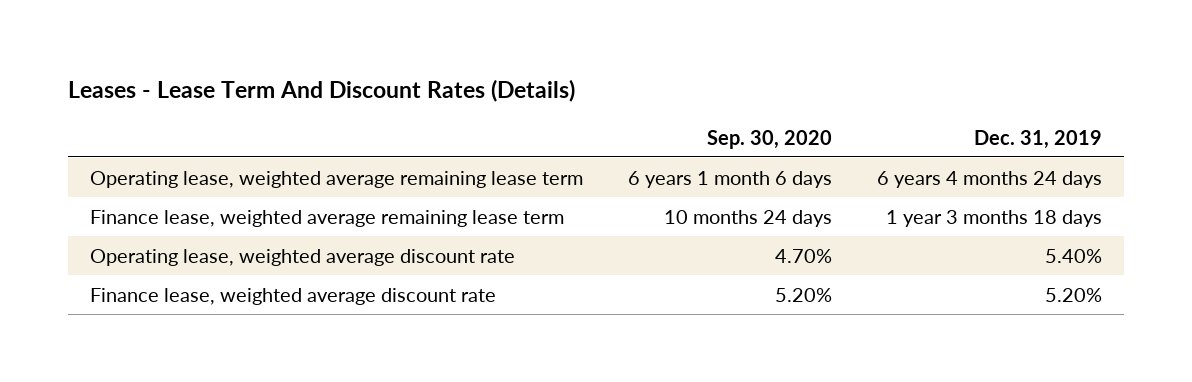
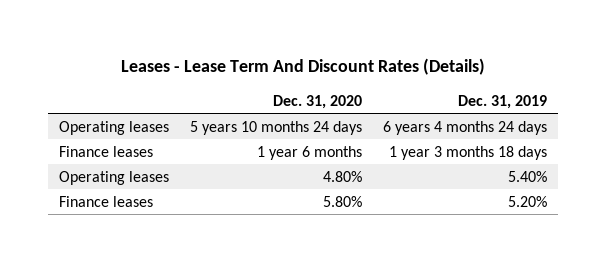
[706,129,832,149] Sep. 30, 2020 -> none
none -> [273,94,363,109] Dec. 31, 2020
[90,170,584,188] Operating lease, weighted average remaining lease term -> [58,120,169,135] Operating leases
[90,209,565,227] Finance lease, weighted average remaining lease term -> [58,145,153,157] Finance leases
[90,248,516,266] Operating lease, weighted average discount rate -> [58,170,169,185] Operating leases
[90,287,497,305] Finance lease, weighted average discount rate -> [58,195,153,207] Finance leases

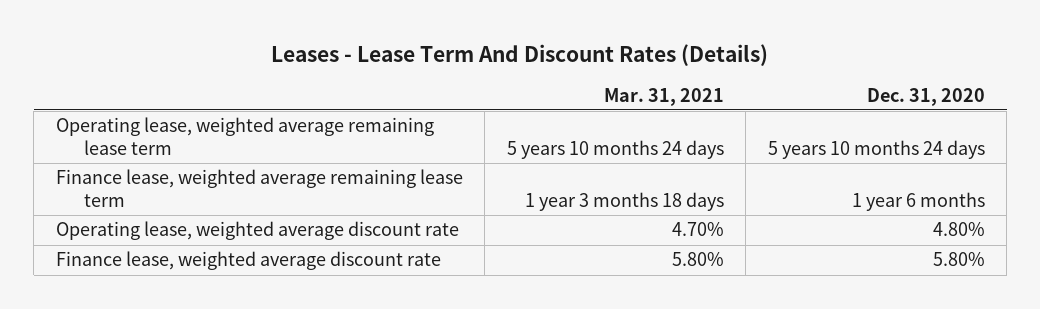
[458,94,548,109] Dec. 31, 2019 -> none
none -> [603,87,724,106] Mar. 31, 2021
[58,120,169,135] Operating leases -> [55,117,434,156] Operating lease, weighted average remaining lease term
[58,145,153,157] Finance leases -> [55,169,463,208] Finance lease, weighted average remaining lease term
[58,170,169,185] Operating leases -> [55,221,459,241] Operating lease, weighted average discount rate
[58,195,153,207] Finance leases -> [55,251,441,271] Finance lease, weighted average discount rate

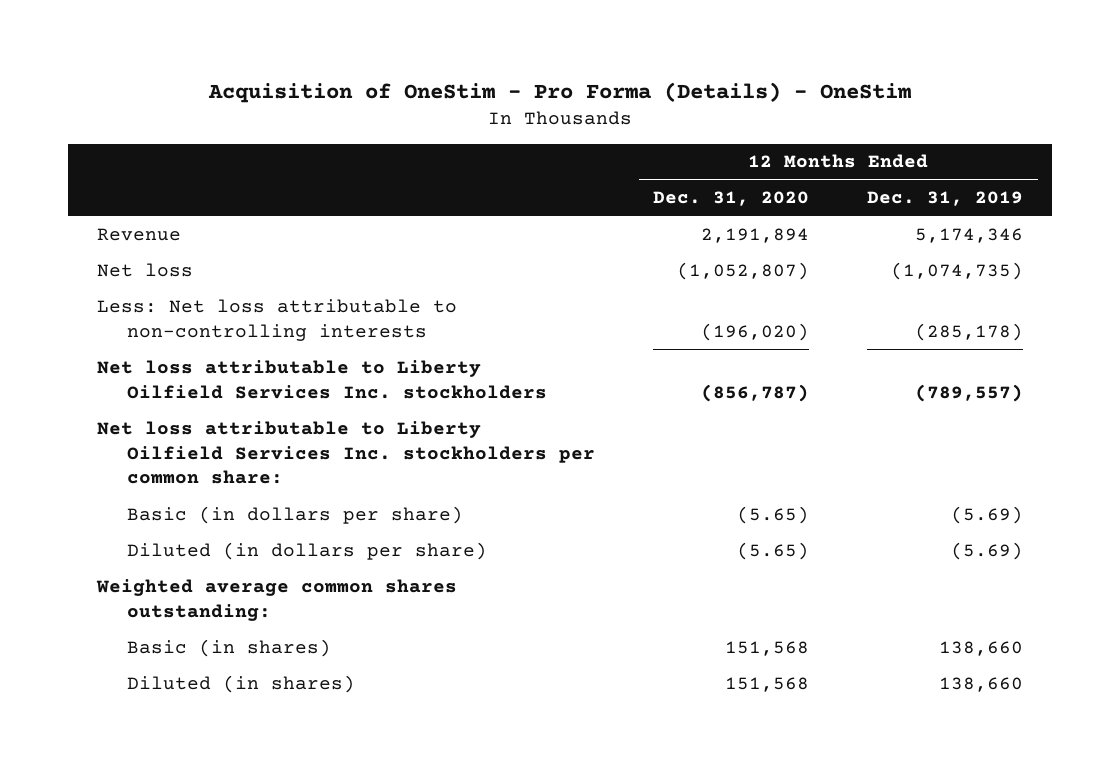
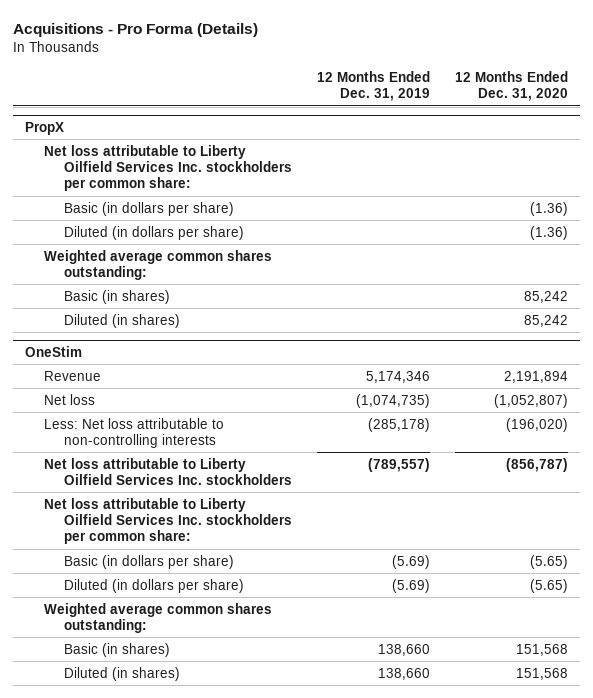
[208,81,912,103] Acquisition of OneStim - Pro Forma (Details) - OneStim -> [12,22,258,37] Acquisitions - Pro Forma (Details)
none -> [25,121,65,135] PropX
none -> [44,144,292,192] Net loss attributable to Liberty Oilfield Services Inc. stockholders per common share:
none -> [63,201,234,216] Basic (in dollars per share)
none -> [63,225,244,240] Diluted (in dollars per share)
none -> [44,249,273,280] Weighted average common shares outstanding:
none -> [63,289,170,304] Basic (in shares)
none -> [63,313,180,328] Diluted (in shares)
none -> [25,345,83,357] OneStim

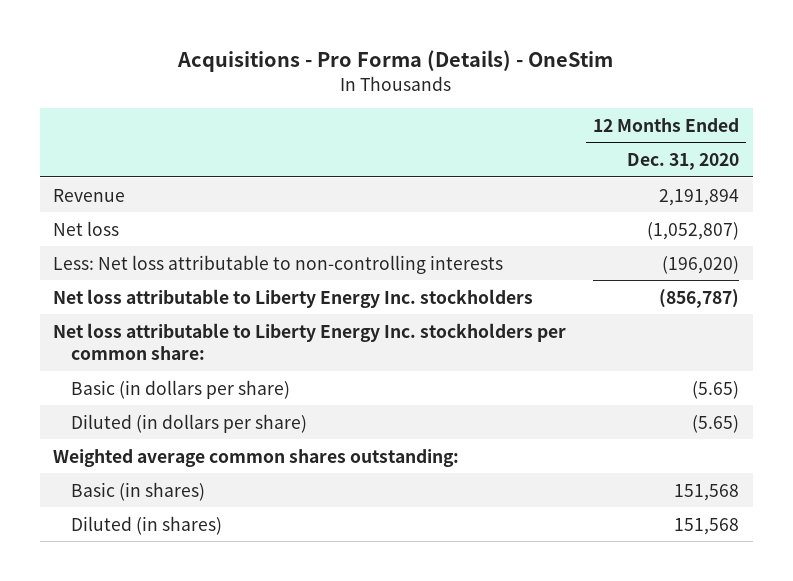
[12,22,258,37] Acquisitions - Pro Forma (Details) -> [177,50,614,73] Acquisitions - Pro Forma (Details) - OneStim
[316,70,430,102] 12 Months Ended Dec. 31, 2019 -> none
[25,121,65,135] PropX -> none
[44,144,292,192] Net loss attributable to Liberty Oilfield Services Inc. stockholders per common share: -> none
[63,201,234,216] Basic (in dollars per share) -> none
[63,225,244,240] Diluted (in dollars per share) -> none
[44,249,273,280] Weighted average common shares outstanding: -> none
[63,289,170,304] Basic (in shares) -> none
[63,313,180,328] Diluted (in shares) -> none
[25,345,83,357] OneStim -> none
[44,457,292,485] Net loss attributable to Liberty Oilfield Services Inc. stockholders -> [53,288,534,308] Net loss attributable to Liberty Energy Inc. stockholders
[44,497,292,545] Net loss attributable to Liberty Oilfield Services Inc. stockholders per common share: -> [53,322,567,361] Net loss attributable to Liberty Energy Inc. stockholders per common share:

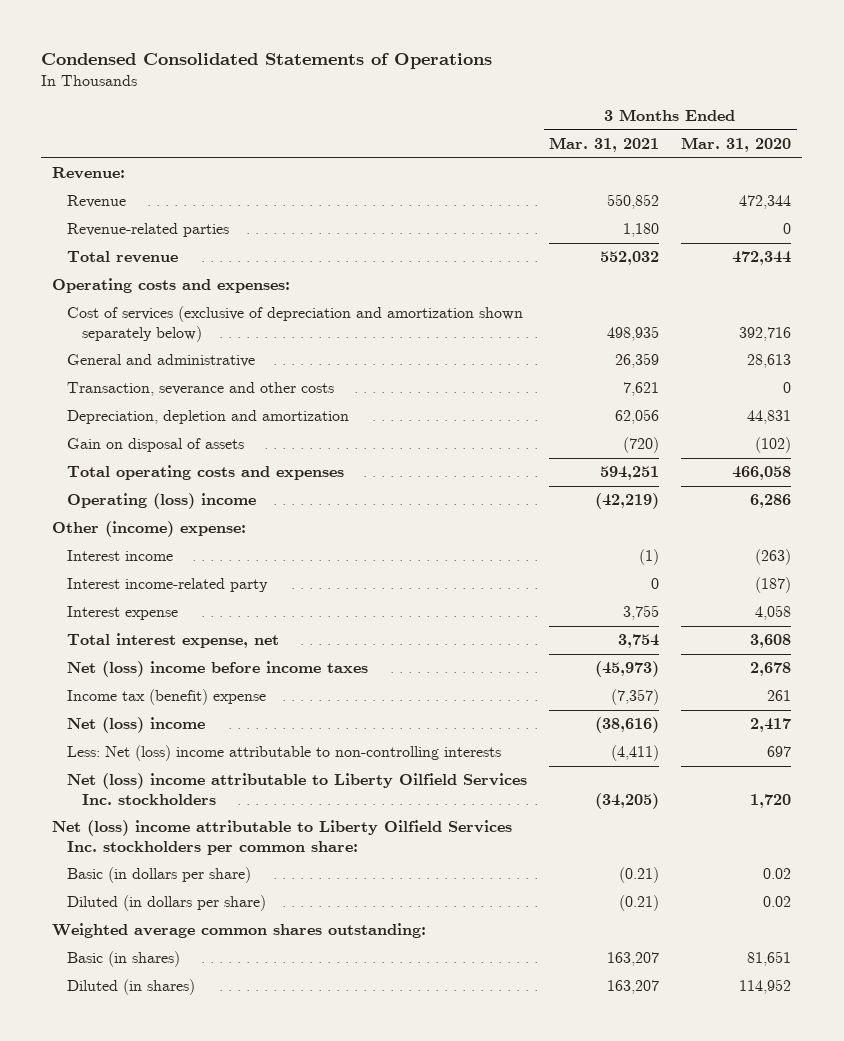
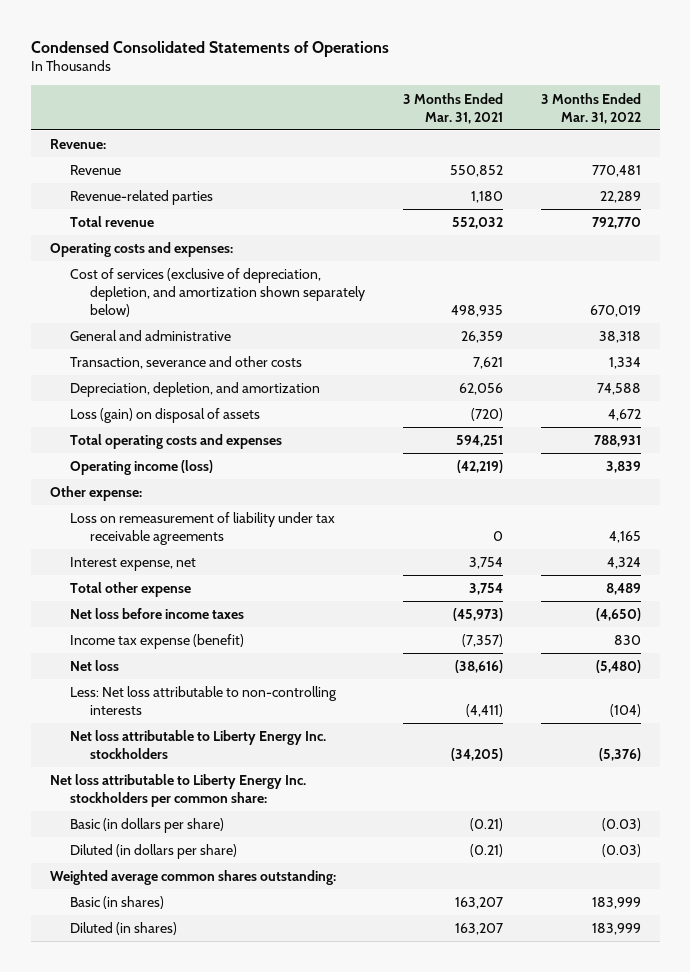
[681,136,792,152] Mar. 31, 2020 -> none
none -> [540,92,641,124] 3 Months Ended Mar. 31, 2022
[67,306,524,342] Cost of services (exclusive of depreciation and amortization shown separately below) -> [69,268,365,318] Cost of services (exclusive of depreciation, depletion, and amortization shown separately below)
[67,410,350,425] Depreciation, depletion and amortization -> [69,382,320,398] Depreciation, depletion, and amortization
[67,438,245,453] Gain on disposal of assets -> [69,408,260,424] Loss (gain) on disposal of assets
[67,550,174,562] Interest income -> none
[67,578,269,593] Interest income-related party -> none
[67,493,257,510] Operating (loss) income -> [69,460,213,476] Operating income (loss)
[52,521,247,538] Other (income) expense: -> [49,486,142,502] Other expense:
none -> [69,512,335,546] Loss on remeasurement of liability under tax receivable agreements
[67,606,179,621] Interest expense -> [69,557,196,572] Interest expense, net
[623,605,660,621] 3,755 -> [468,557,503,570] 3,754
[67,633,280,649] Total interest expense, net -> [69,582,191,598] Total other expense
[67,661,369,678] Net (loss) income before income taxes -> [69,608,244,620] Net loss before income taxes
[67,689,267,706] Income tax (benefit) expense -> [69,634,244,650] Income tax expense (benefit)
[67,717,206,734] Net (loss) income -> [69,660,119,672] Net loss
[67,745,502,762] Less: Net (loss) income attributable to non-controlling interests -> [69,686,337,716] Less: Net loss attributable to non-controlling interests
[67,773,528,805] Net (loss) income attributable to Liberty Oilfield Services Inc. stockholders -> [69,730,326,760] Net loss attributable to Liberty Energy Inc. stockholders
[52,820,513,855] Net (loss) income attributable to Liberty Oilfield Services Inc. stockholders per common share: -> [49,774,306,808] Net loss attributable to Liberty Energy Inc. stockholders per common share:

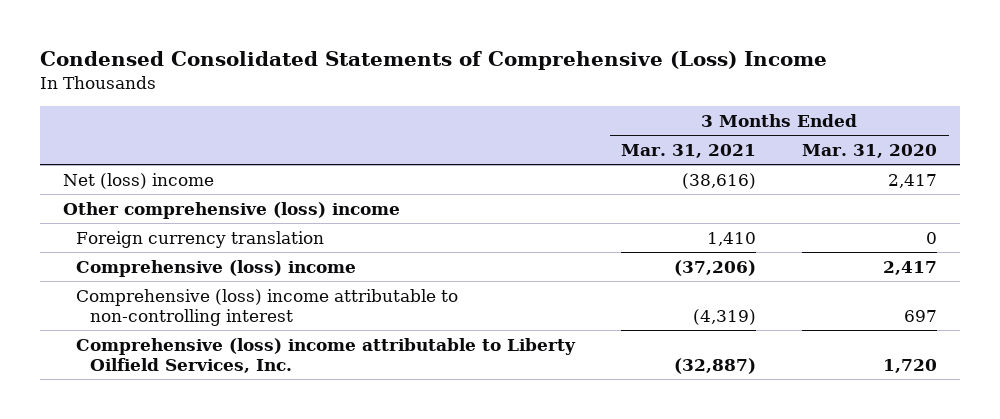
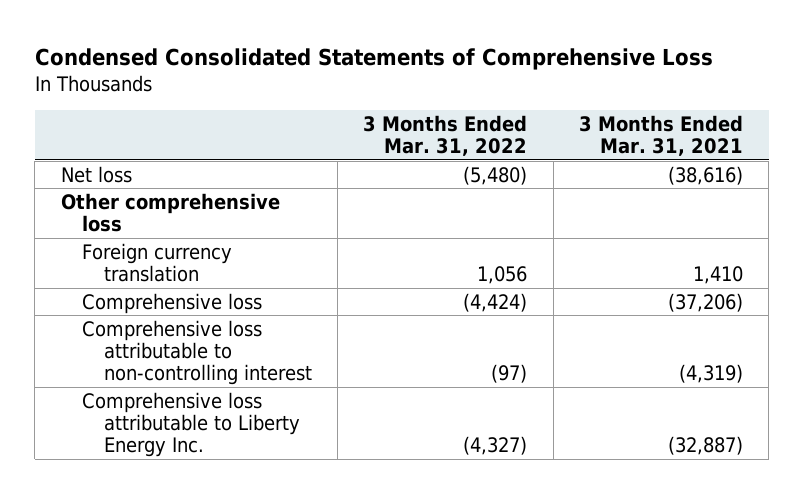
[39,51,827,71] Condensed Consolidated Statements of Comprehensive (Loss) Income -> [34,47,713,70] Condensed Consolidated Statements of Comprehensive Loss
[802,144,938,159] Mar. 31, 2020 -> none
none -> [363,114,528,157] 3 Months Ended Mar. 31, 2022
[62,172,214,189] Net (loss) income -> [60,165,132,183] Net loss
[62,201,400,219] Other comprehensive (loss) income -> [60,192,280,233] Other comprehensive loss
[76,259,357,277] Comprehensive (loss) income -> [82,292,263,314] Comprehensive loss
[76,288,459,326] Comprehensive (loss) income attributable to non-controlling interest -> [82,319,312,386] Comprehensive loss attributable to non-controlling interest
[76,337,577,373] Comprehensive (loss) income attributable to Liberty Oilfield Services, Inc. -> [82,391,300,458] Comprehensive loss attributable to Liberty Energy Inc.

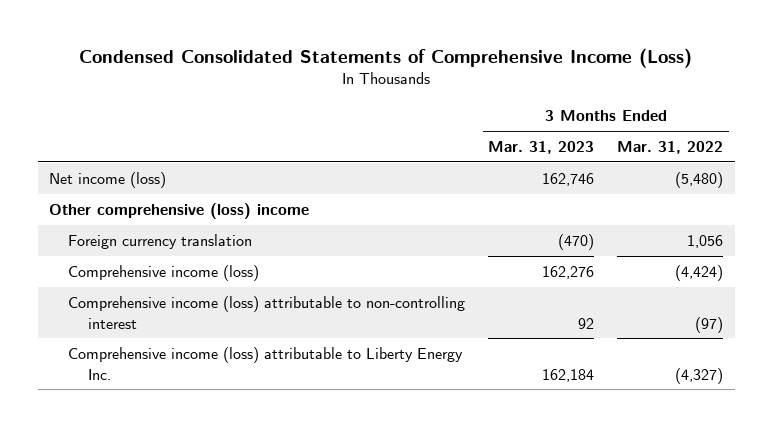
[34,47,713,70] Condensed Consolidated Statements of Comprehensive Loss -> [79,47,693,68] Condensed Consolidated Statements of Comprehensive Income (Loss)
[578,114,743,157] 3 Months Ended Mar. 31, 2021 -> none
none -> [488,141,595,155] Mar. 31, 2023
[60,165,132,183] Net loss -> [49,171,167,188] Net income (loss)
[60,192,280,233] Other comprehensive loss -> [49,202,310,219] Other comprehensive (loss) income
[82,292,263,314] Comprehensive loss -> [68,264,260,281] Comprehensive income (loss)
[82,319,312,386] Comprehensive loss attributable to non-controlling interest -> [68,295,466,329] Comprehensive income (loss) attributable to non-controlling interest
[82,391,300,458] Comprehensive loss attributable to Liberty Energy Inc. -> [68,346,464,380] Comprehensive income (loss) attributable to Liberty Energy Inc.

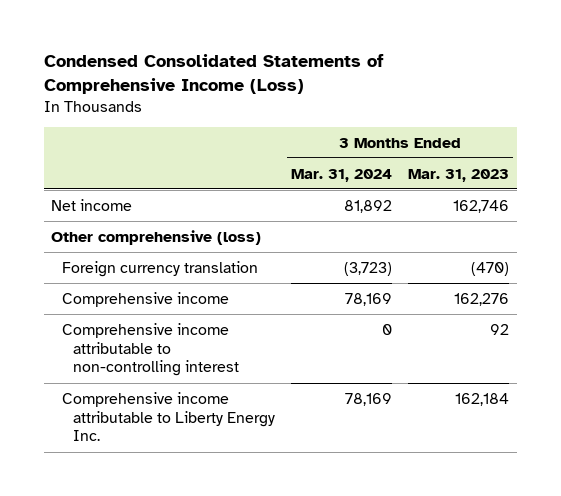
[617,141,724,155] Mar. 31, 2022 -> none
none -> [291,168,393,182] Mar. 31, 2024
[49,171,167,188] Net income (loss) -> [51,198,133,211] Net income
[49,202,310,219] Other comprehensive (loss) income -> [51,229,262,245] Other comprehensive (loss)
[68,264,260,281] Comprehensive income (loss) -> [62,291,230,307] Comprehensive income
[68,295,466,329] Comprehensive income (loss) attributable to non-controlling interest -> [62,322,240,377] Comprehensive income attributable to non-controlling interest
[68,346,464,380] Comprehensive income (loss) attributable to Liberty Energy Inc. -> [62,391,276,442] Comprehensive income attributable to Liberty Energy Inc.

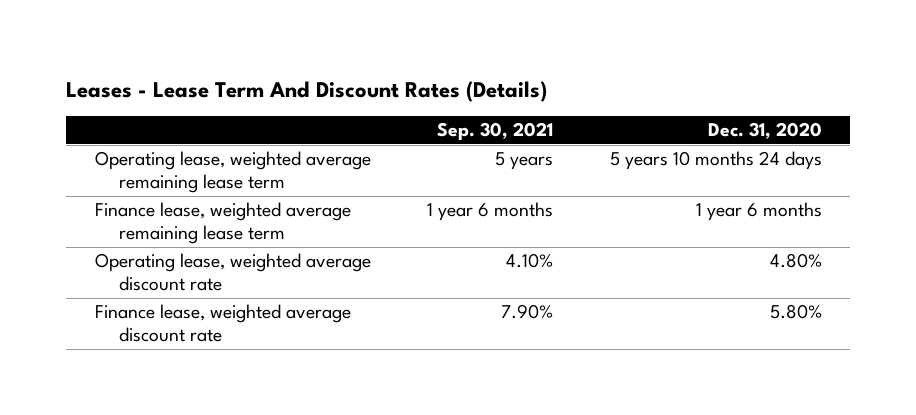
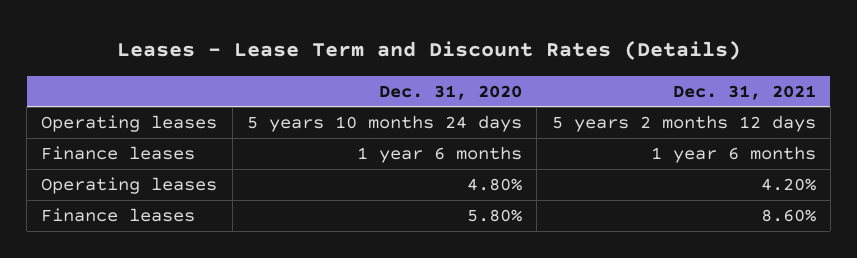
[66,80,548,102] Leases - Lease Term And Discount Rates (Details) -> [116,40,741,61] Leases - Lease Term and Discount Rates (Details)
[437,122,554,142] Sep. 30, 2021 -> none
none -> [672,84,816,100] Dec. 31, 2021
[94,151,371,194] Operating lease, weighted average remaining lease term -> [41,114,218,132] Operating leases
[94,202,351,245] Finance lease, weighted average remaining lease term -> [41,145,196,160] Finance leases
[94,253,371,292] Operating lease, weighted average discount rate -> [41,176,218,194] Operating leases
[94,304,351,343] Finance lease, weighted average discount rate -> [41,207,196,222] Finance leases

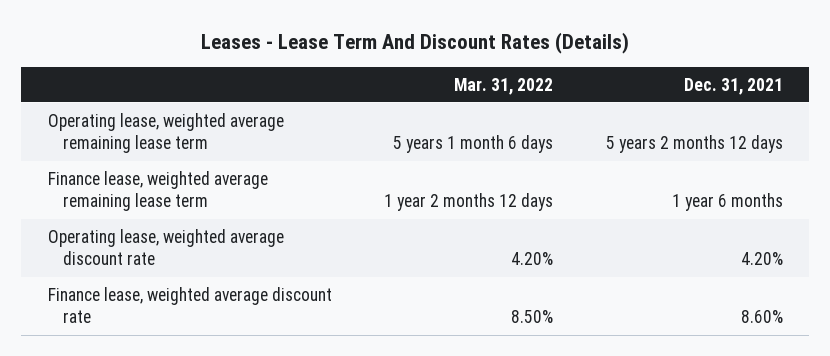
[116,40,741,61] Leases - Lease Term and Discount Rates (Details) -> [201,31,630,54] Leases - Lease Term And Discount Rates (Details)
[379,84,523,100] Dec. 31, 2020 -> none
none -> [454,77,554,95] Mar. 31, 2022
[41,114,218,132] Operating leases -> [47,112,284,154] Operating lease, weighted average remaining lease term
[41,145,196,160] Finance leases -> [47,170,268,212] Finance lease, weighted average remaining lease term
[41,176,218,194] Operating leases -> [47,228,284,266] Operating lease, weighted average discount rate
[41,207,196,222] Finance leases -> [47,286,332,324] Finance lease, weighted average discount rate

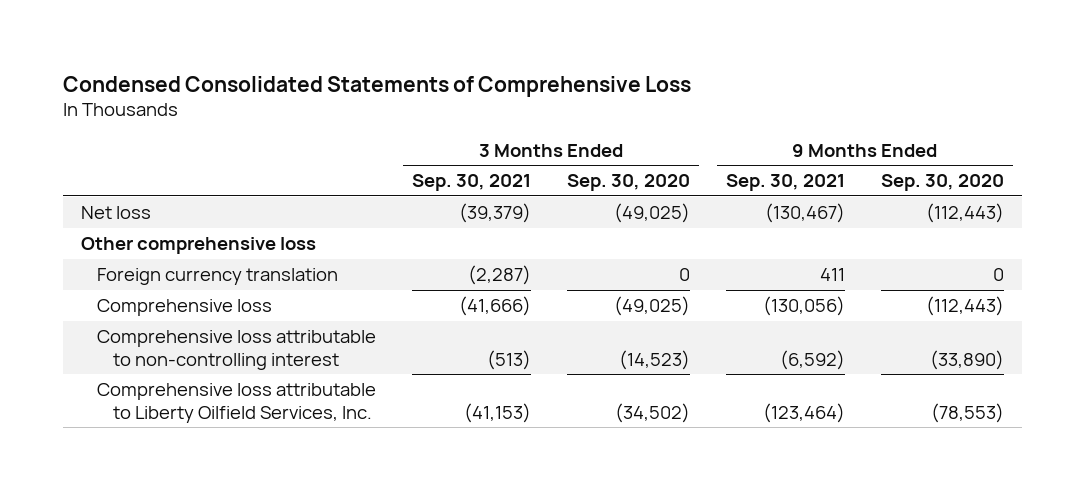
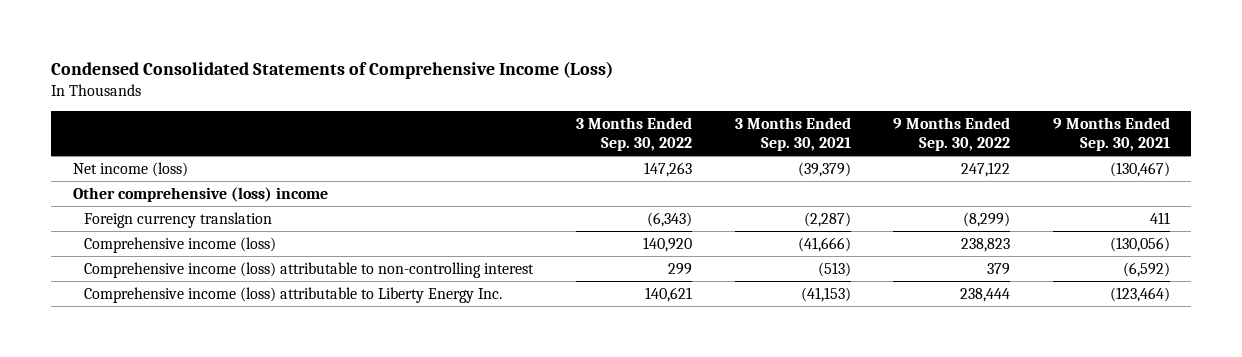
[63,75,692,97] Condensed Consolidated Statements of Comprehensive Loss -> [51,61,614,80] Condensed Consolidated Statements of Comprehensive Income (Loss)
[567,174,691,192] Sep. 30, 2020 -> none
[881,174,1005,192] Sep. 30, 2020 -> none
none -> [575,116,692,151] 3 Months Ended Sep. 30, 2022
none -> [893,116,1011,151] 9 Months Ended Sep. 30, 2022
[81,205,152,219] Net loss -> [72,161,188,177] Net income (loss)
[81,236,317,254] Other comprehensive loss -> [72,186,328,202] Other comprehensive (loss) income
[97,298,273,316] Comprehensive loss -> [84,236,277,253] Comprehensive income (loss)
[97,329,377,370] Comprehensive loss attributable to non-controlling interest -> [84,261,535,278] Comprehensive income (loss) attributable to non-controlling interest
[97,382,377,423] Comprehensive loss attributable to Liberty Oilfield Services, Inc. -> [84,286,503,303] Comprehensive income (loss) attributable to Liberty Energy Inc.

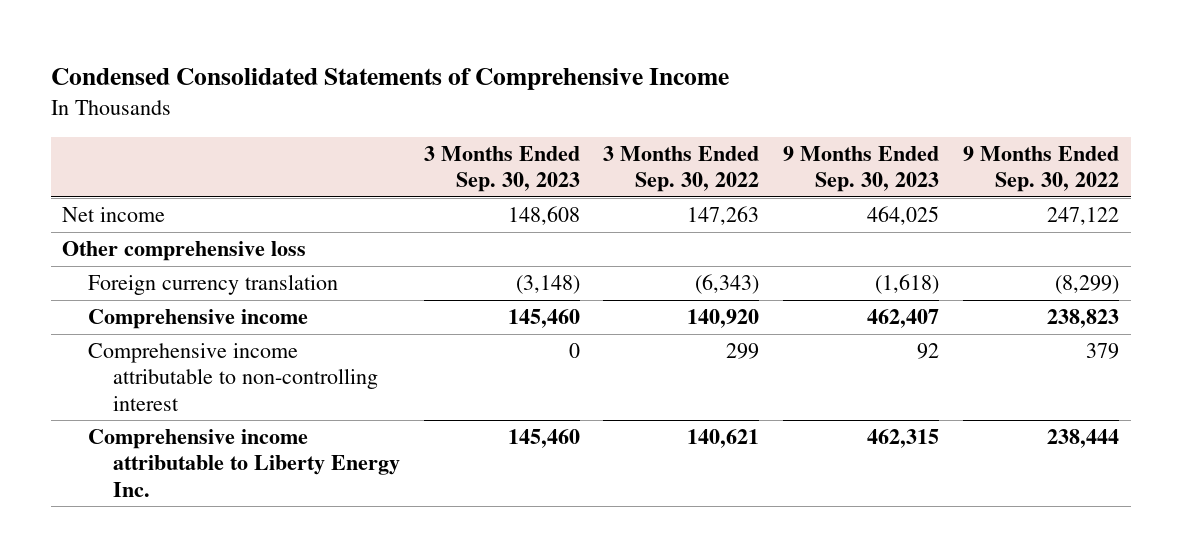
[51,61,614,80] Condensed Consolidated Statements of Comprehensive Income (Loss) -> [50,67,729,90] Condensed Consolidated Statements of Comprehensive Income
[734,116,851,151] 3 Months Ended Sep. 30, 2021 -> none
[1052,116,1170,151] 9 Months Ended Sep. 30, 2021 -> none
none -> [423,145,580,192] 3 Months Ended Sep. 30, 2023
none -> [783,145,940,192] 9 Months Ended Sep. 30, 2023
[72,161,188,177] Net income (loss) -> [62,207,166,223] Net income
[72,186,328,202] Other comprehensive (loss) income -> [62,241,307,262] Other comprehensive loss
[84,236,277,253] Comprehensive income (loss) -> [87,309,308,330] Comprehensive income
[84,261,535,278] Comprehensive income (loss) attributable to non-controlling interest -> [87,343,378,411] Comprehensive income attributable to non-controlling interest
[84,286,503,303] Comprehensive income (loss) attributable to Liberty Energy Inc. -> [87,429,400,497] Comprehensive income attributable to Liberty Energy Inc.

